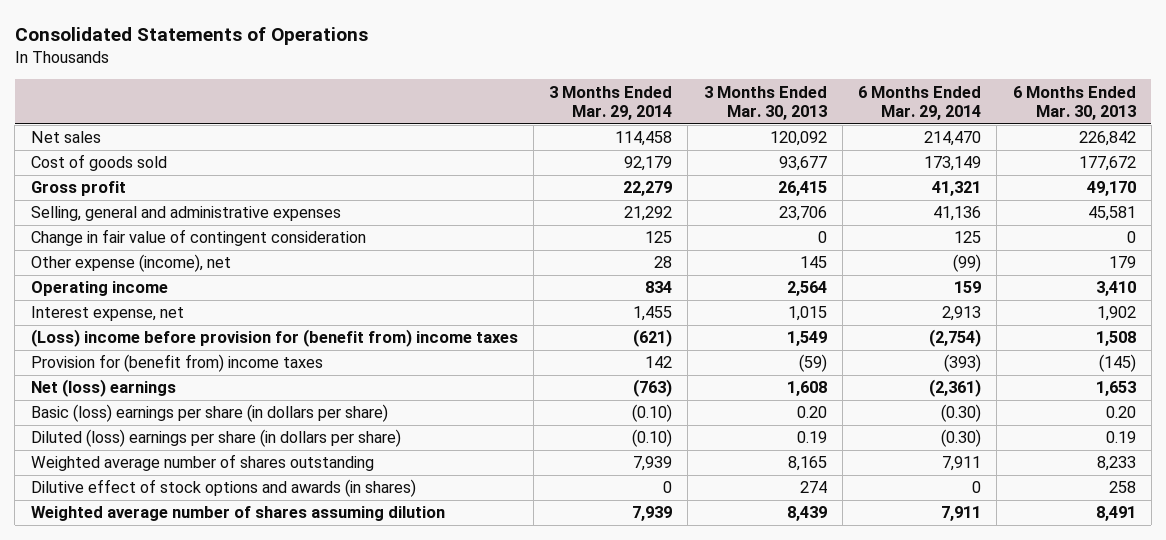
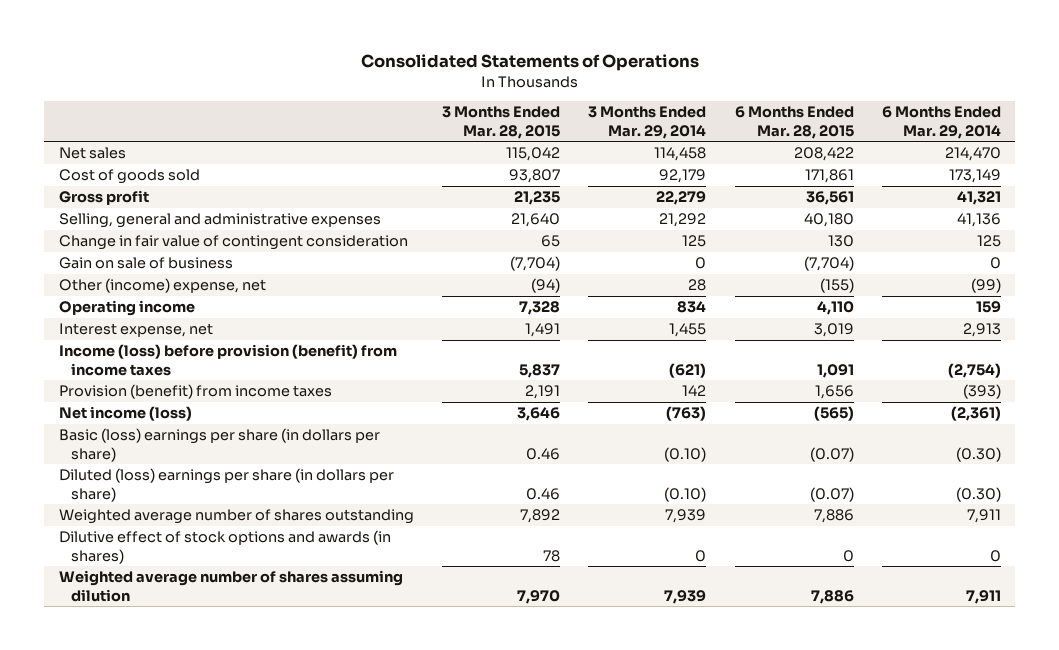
[703,85,827,121] 3 Months Ended Mar. 30, 2013 -> none
[1012,85,1136,121] 6 Months Ended Mar. 30, 2013 -> none
none -> [441,106,560,139] 3 Months Ended Mar. 28, 2015
none -> [734,106,854,139] 6 Months Ended Mar. 28, 2015
none -> [58,257,233,270] Gain on sale of business
[30,254,231,273] Other expense (income), net -> [58,278,266,294] Other (income) expense, net
[30,329,518,348] (Loss) income before provision for (benefit from) income taxes -> [58,344,397,376] Income (loss) before provision (benefit) from income taxes
[30,354,323,373] Provision for (benefit from) income taxes -> [58,384,332,400] Provision (benefit) from income taxes
[30,379,176,398] Net (loss) earnings -> [58,406,192,422] Net income (loss)

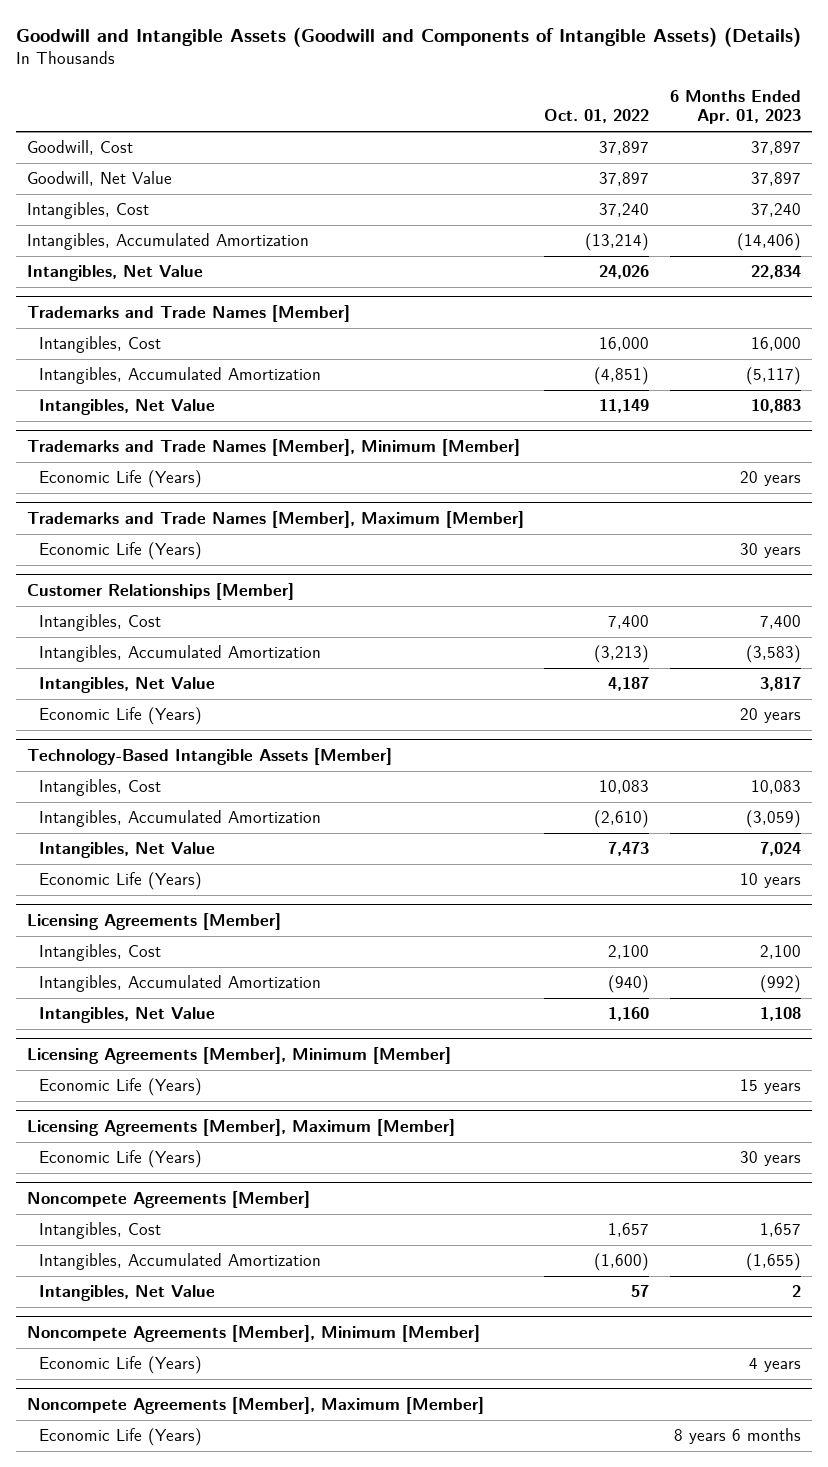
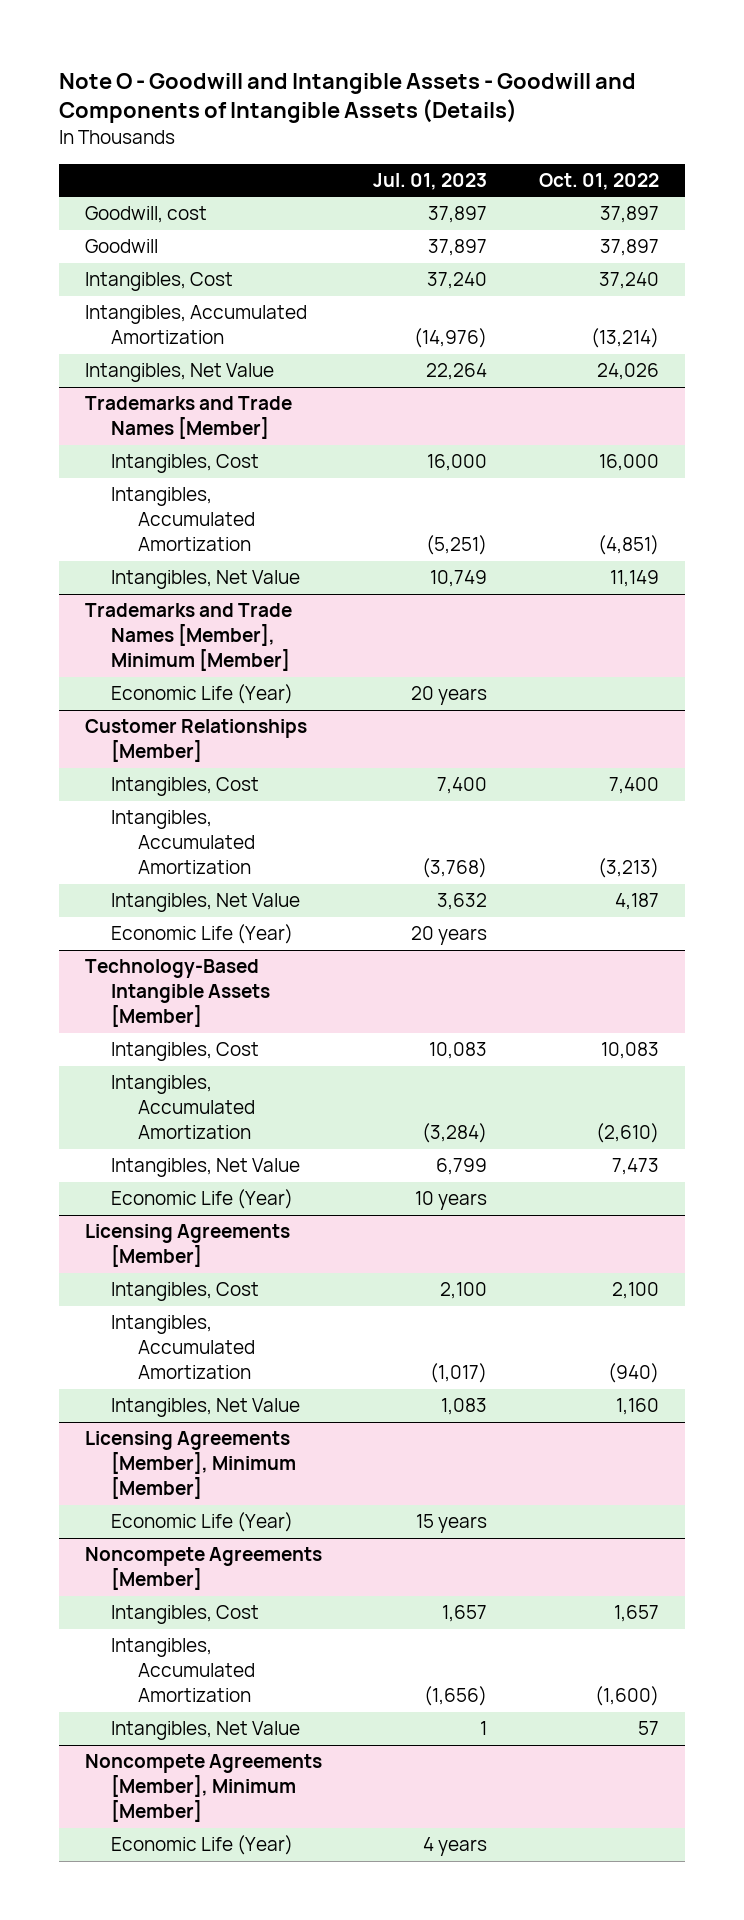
[16,26,802,47] Goodwill and Intangible Assets (Goodwill and Components of Intangible Assets) (Details) -> [58,72,636,124] Note O - Goodwill and Intangible Assets - Goodwill and Components of Intangible Assets (Details)
[670,90,802,125] 6 Months Ended Apr. 01, 2023 -> none
none -> [373,173,488,191] Jul. 01, 2023
[26,140,133,156] Goodwill, Cost -> [84,206,207,224] Goodwill, cost
[26,171,172,187] Goodwill, Net Value -> [84,239,158,254] Goodwill
[26,510,524,528] Trademarks and Trade Names [Member], Maximum [Member] -> none
[39,542,203,561] Economic Life (Years) -> none
[39,470,203,489] Economic Life (Years) -> [111,684,294,705] Economic Life (Year)
[39,707,203,726] Economic Life (Years) -> [111,924,294,945] Economic Life (Year)
[39,872,203,891] Economic Life (Years) -> [111,1189,294,1210] Economic Life (Year)
[26,1118,455,1136] Licensing Agreements [Member], Maximum [Member] -> none
[39,1150,203,1169] Economic Life (Years) -> none
[39,1078,203,1097] Economic Life (Years) -> [111,1512,294,1533] Economic Life (Year)
[26,1396,484,1414] Noncompete Agreements [Member], Maximum [Member] -> none
[39,1428,203,1447] Economic Life (Years) -> none
[39,1356,203,1375] Economic Life (Years) -> [111,1835,294,1856] Economic Life (Year)

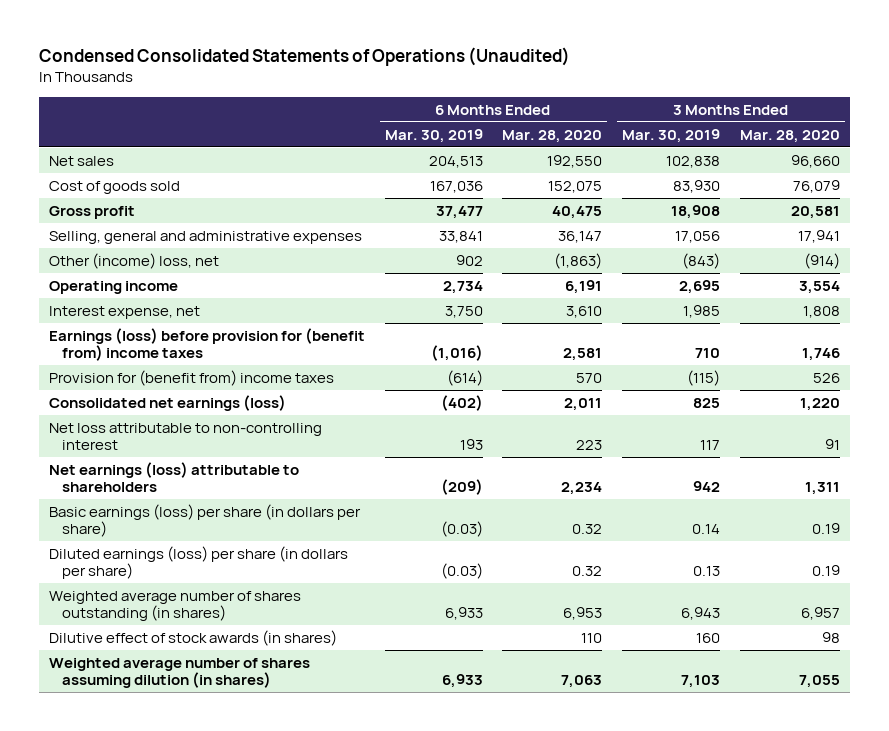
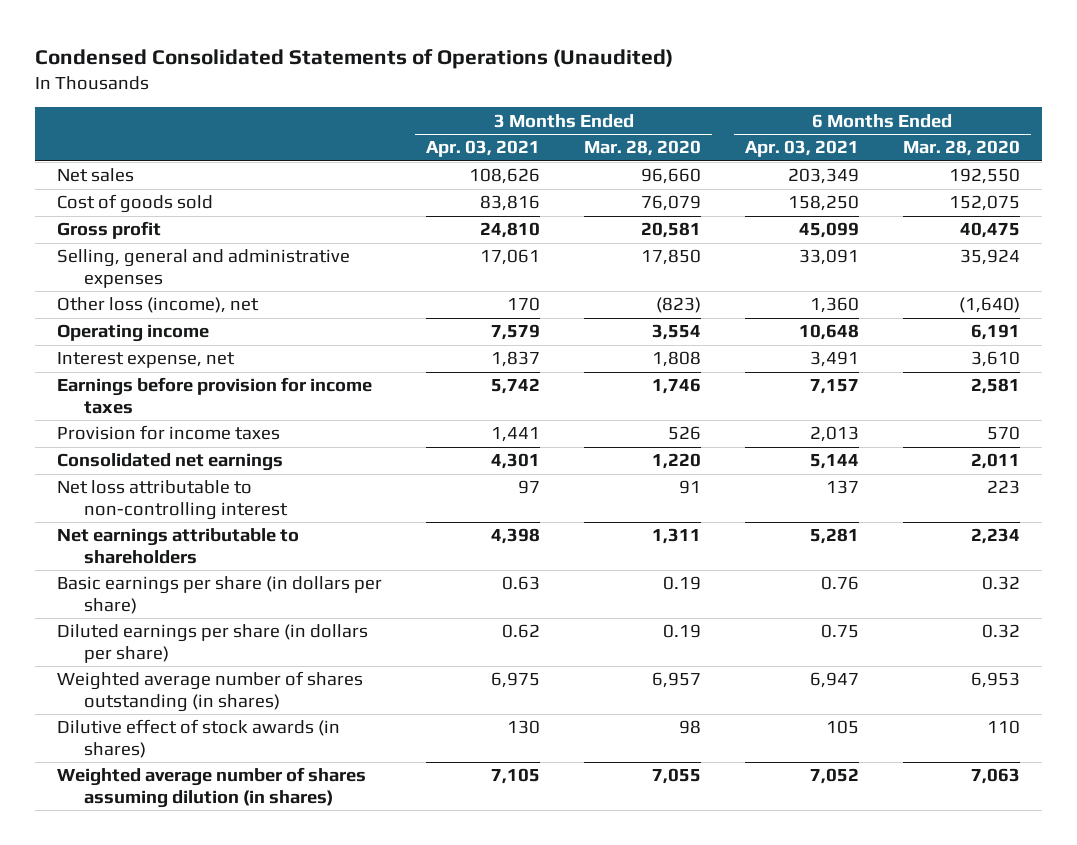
[384,128,483,143] Mar. 30, 2019 -> none
[622,128,721,143] Mar. 30, 2019 -> none
none -> [426,140,541,158] Apr. 03, 2021
none -> [745,140,860,158] Apr. 03, 2021
[558,230,603,243] 36,147 -> [959,249,1020,266] 35,924
[797,229,840,243] 17,941 -> [641,249,702,266] 17,850
[48,252,219,269] Other (income) loss, net -> [57,297,260,314] Other loss (income), net
[554,252,603,269] (1,863) -> [958,297,1020,314] (1,640)
[803,252,840,269] (914) -> [656,297,702,314] (823)
[48,327,365,362] Earnings (loss) before provision for (benefit from) income taxes -> [57,377,373,414] Earnings before provision for income taxes
[48,369,334,386] Provision for (benefit from) income taxes -> [57,425,281,441] Provision for income taxes
[48,394,286,411] Consolidated net earnings (loss) -> [57,453,284,472] Consolidated net earnings
[48,461,299,493] Net earnings (loss) attributable to shareholders -> [57,528,300,564] Net earnings attributable to shareholders
[48,503,361,538] Basic earnings (loss) per share (in dollars per share) -> [57,576,383,614] Basic earnings per share (in dollars per share)
[48,545,348,580] Diluted earnings (loss) per share (in dollars per share) -> [57,624,369,663] Diluted earnings per share (in dollars per share)

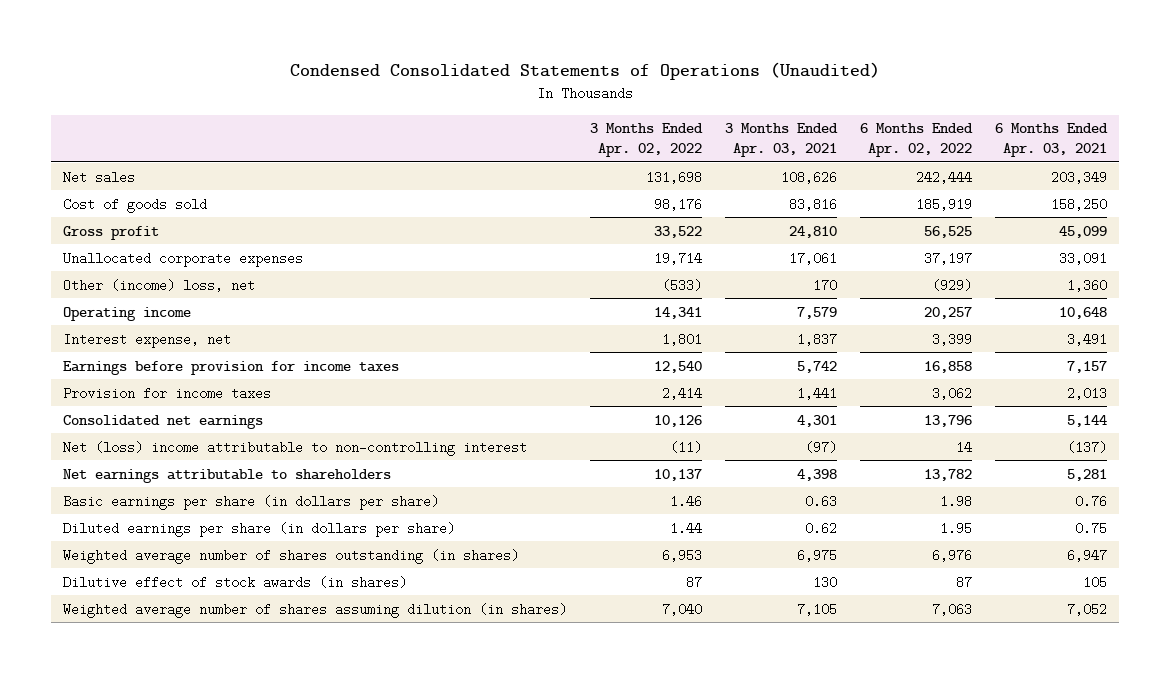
[584,140,702,157] Mar. 28, 2020 -> none
[902,140,1020,157] Mar. 28, 2020 -> none
none -> [589,123,703,157] 3 Months Ended Apr. 02, 2022
none -> [860,123,974,157] 6 Months Ended Apr. 02, 2022
[57,249,351,288] Selling, general and administrative expenses -> [62,251,303,267] Unallocated corporate expenses
[57,297,260,314] Other loss (income), net -> [62,278,255,292] Other (income) loss, net
[57,480,289,520] Net loss attributable to non-controlling interest -> [62,440,527,456] Net (loss) income attributable to non-controlling interest
[518,480,541,495] 97 -> [805,440,838,454] (97)
[826,480,860,495] 137 -> [1067,440,1108,454] (137)

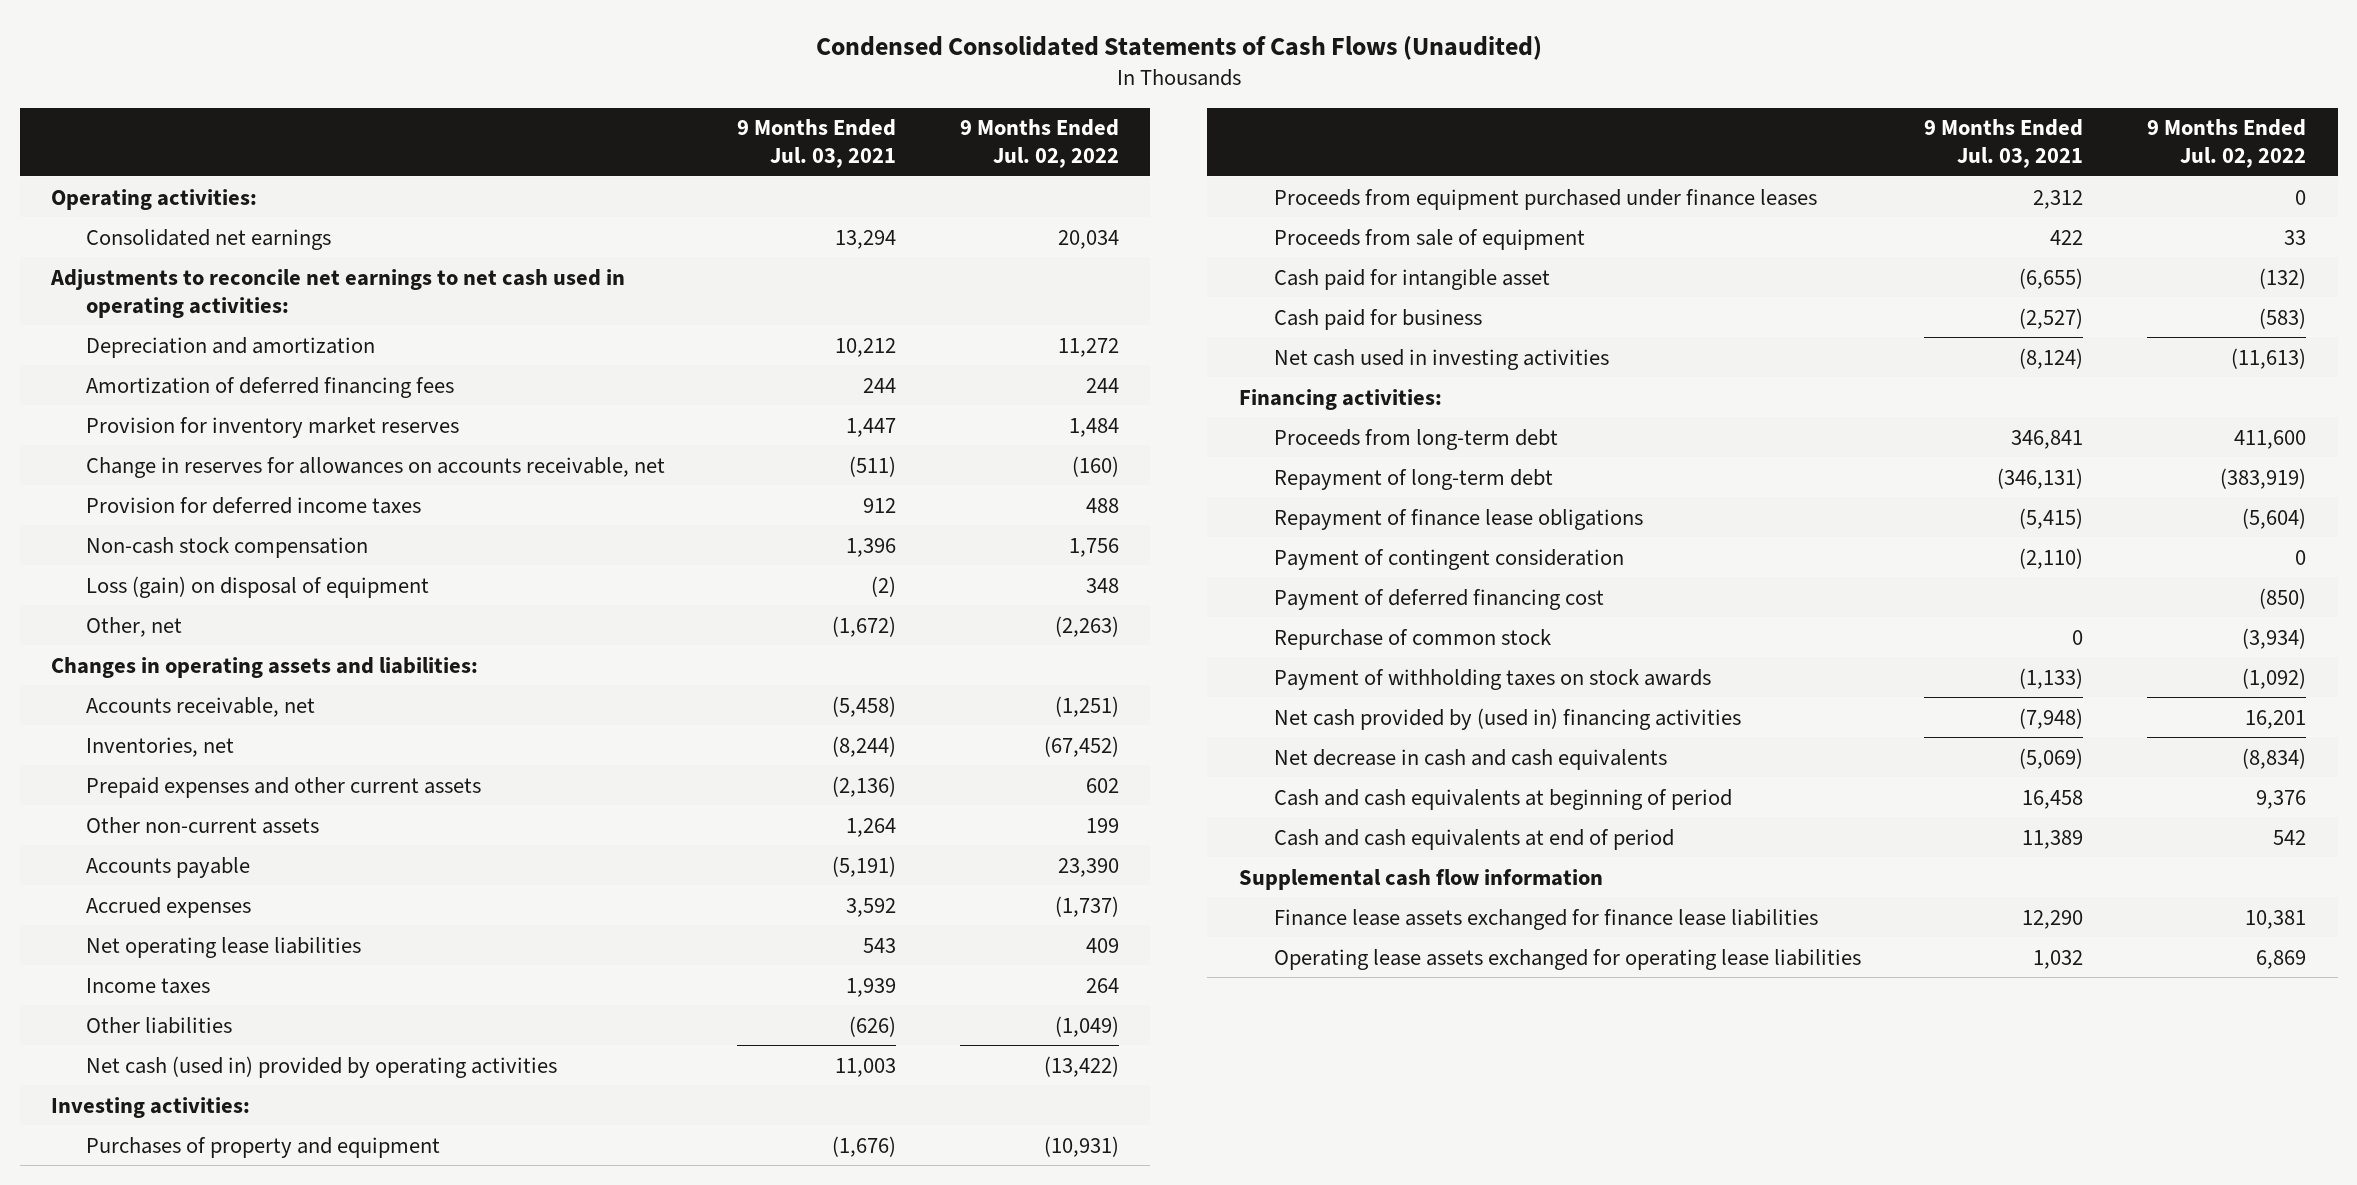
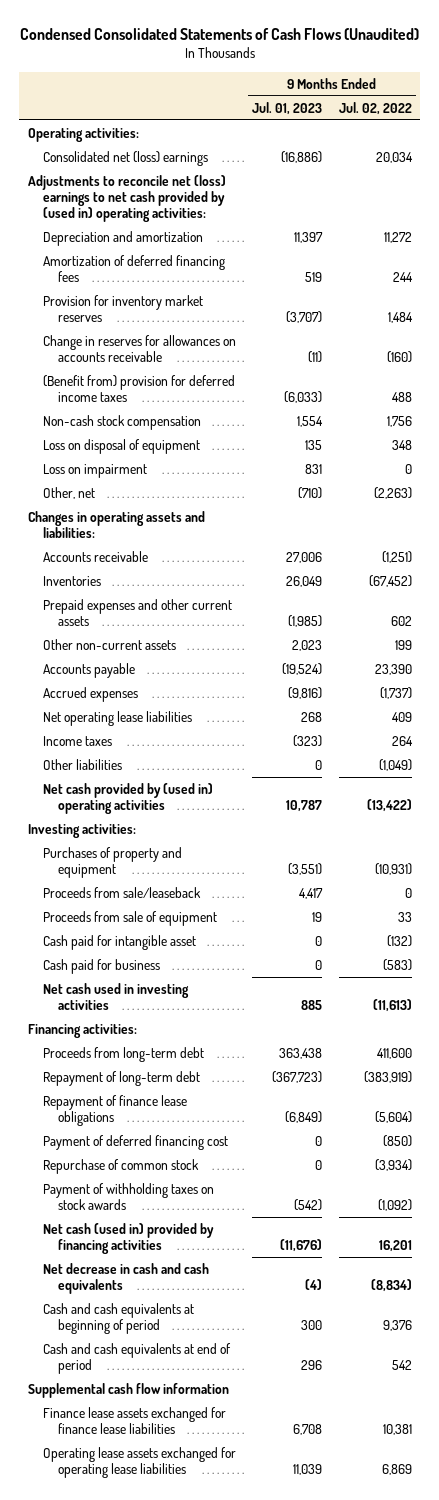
[736,119,896,169] 9 Months Ended Jul. 03, 2021 -> none
none -> [252,101,323,115] Jul. 01, 2023
[86,228,332,250] Consolidated net earnings -> [42,150,208,166] Consolidated net (loss) earnings
[50,268,626,318] Adjustments to reconcile net earnings to net cash used in operating activities: -> [27,174,226,222] Adjustments to reconcile net (loss) earnings to net cash provided by (used in) operating activities:
[86,456,666,478] Change in reserves for allowances on accounts receivable, net -> [42,334,236,362] Change in reserves for allowances on accounts receivable
[86,496,422,514] Provision for deferred income taxes -> [42,374,235,402] (Benefit from) provision for deferred income taxes
[86,575,430,598] Loss (gain) on disposal of equipment -> [42,438,200,454] Loss on disposal of equipment
none -> [42,463,147,478] Loss on impairment
[86,696,316,717] Accounts receivable, net -> [42,550,148,562] Accounts receivable
[86,736,235,757] Inventories, net -> [42,575,101,586] Inventories
[86,1055,558,1078] Net cash (used in) provided by operating activities -> [42,782,213,814] Net cash provided by (used in) operating activities
[1273,188,1817,210] Proceeds from equipment purchased under finance leases -> [42,886,201,898] Proceeds from sale/leaseback
[1273,548,1624,570] Payment of contingent consideration -> none
[1273,707,1741,730] Net cash provided by (used in) financing activities -> [42,1222,214,1254] Net cash (used in) provided by financing activities

